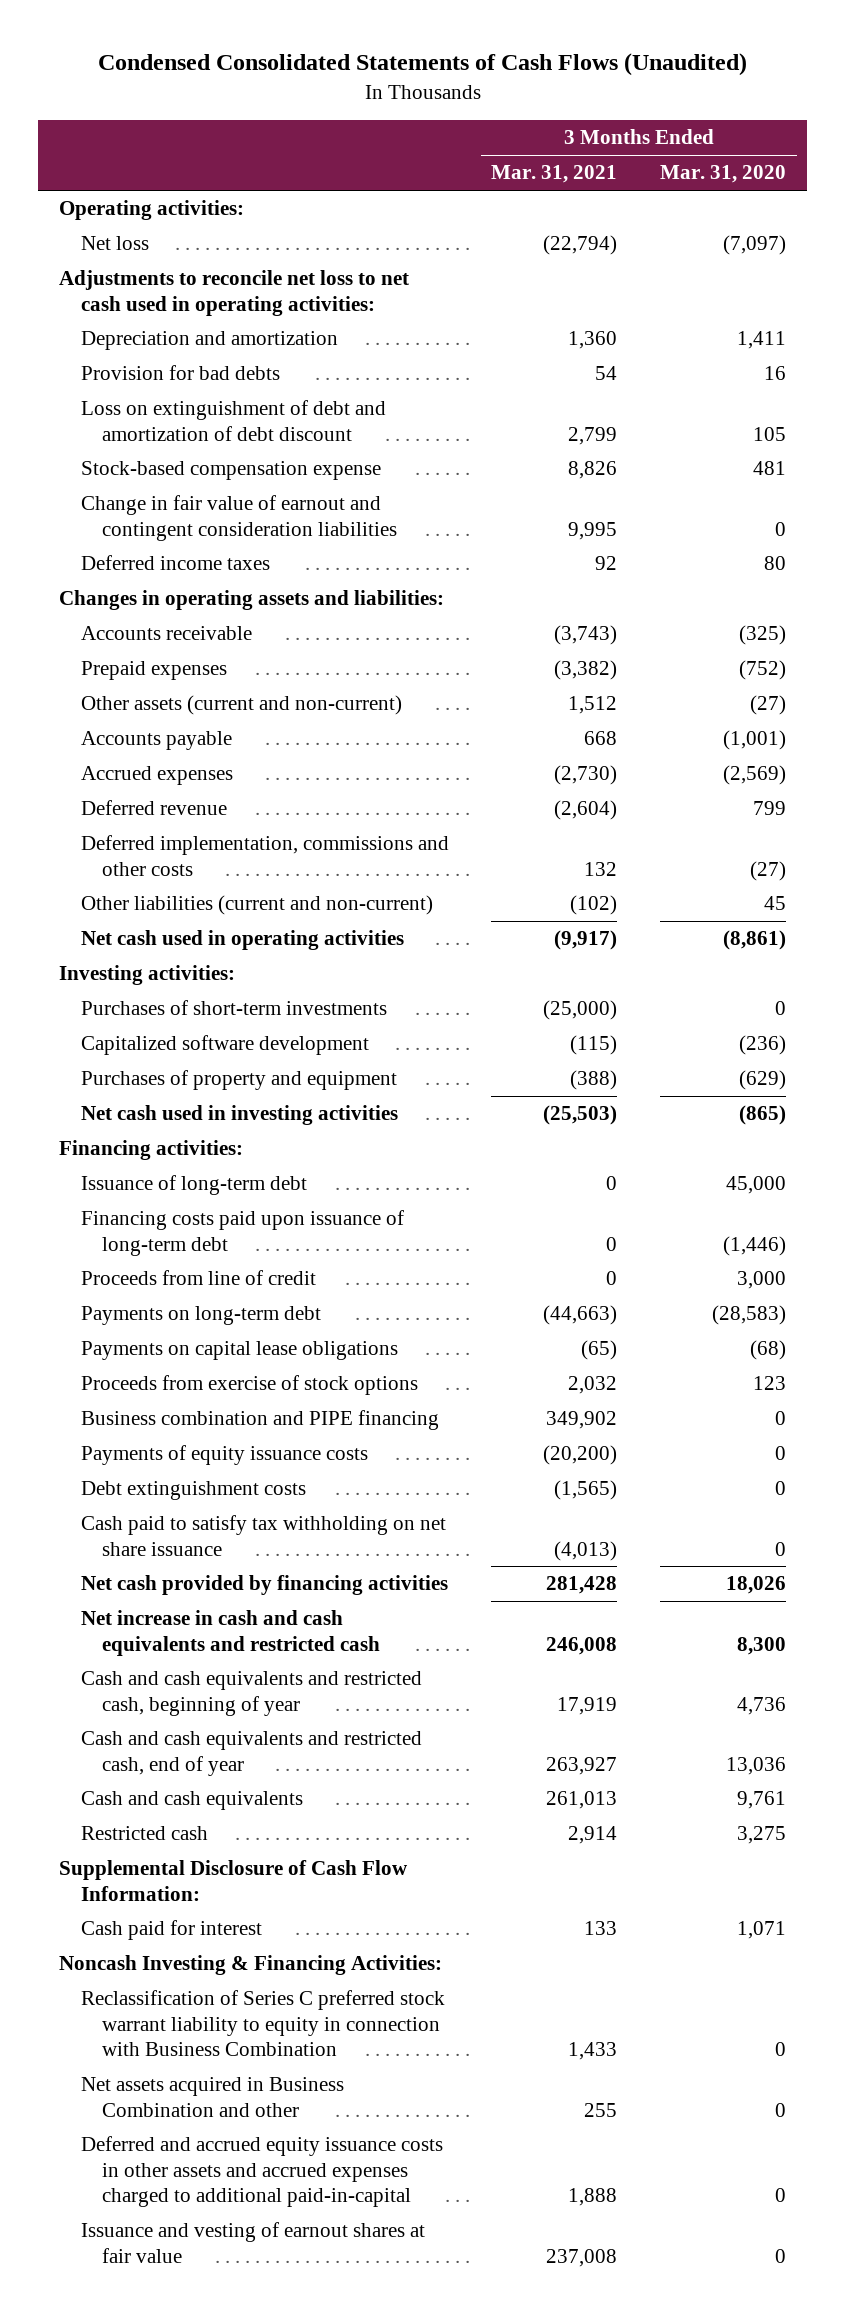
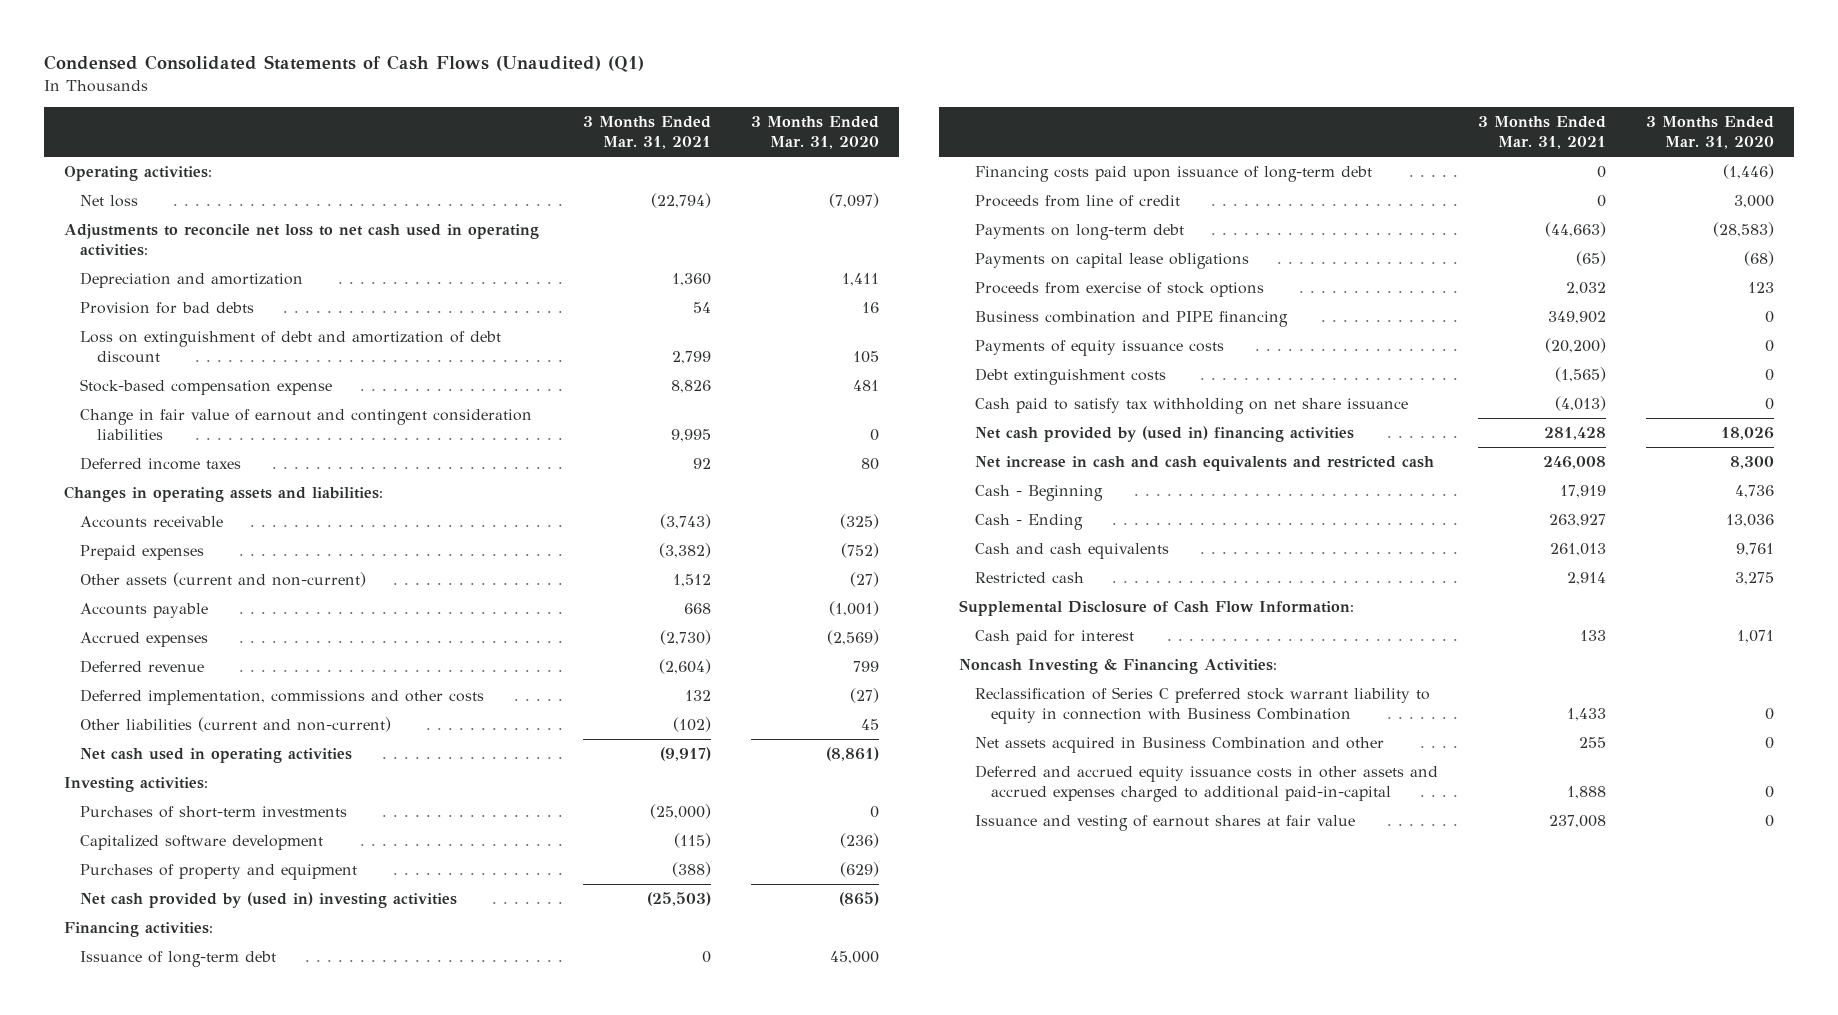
[97,53,747,77] Condensed Consolidated Statements of Cash Flows (Unaudited) -> [44,55,645,73] Condensed Consolidated Statements of Cash Flows (Unaudited) (Q1)
[80,1105,398,1126] Net cash used in investing activities -> [80,892,458,909] Net cash provided by (used in) investing activities
[80,1575,448,1596] Net cash provided by financing activities -> [975,426,1355,443] Net cash provided by (used in) financing activities
[80,1671,422,1716] Cash and cash equivalents and restricted cash, beginning of year -> [975,485,1104,502] Cash - Beginning
[80,1731,422,1776] Cash and cash equivalents and restricted cash, end of year -> [975,514,1084,531] Cash - Ending

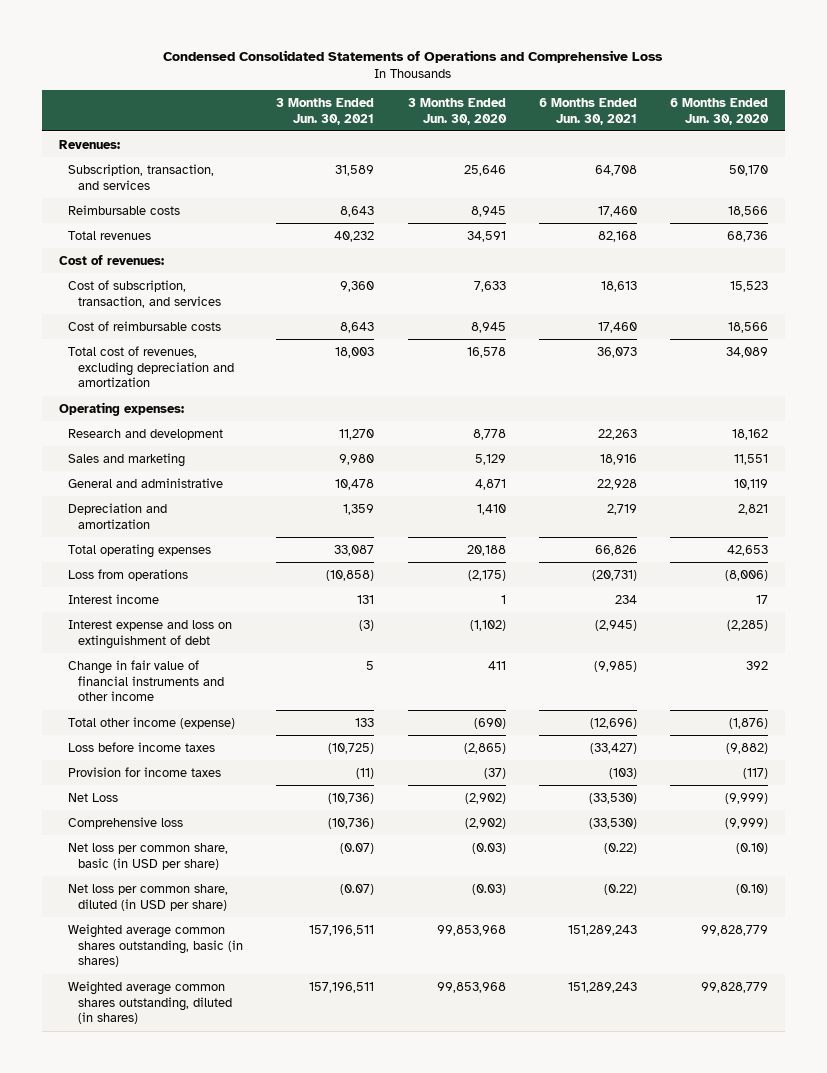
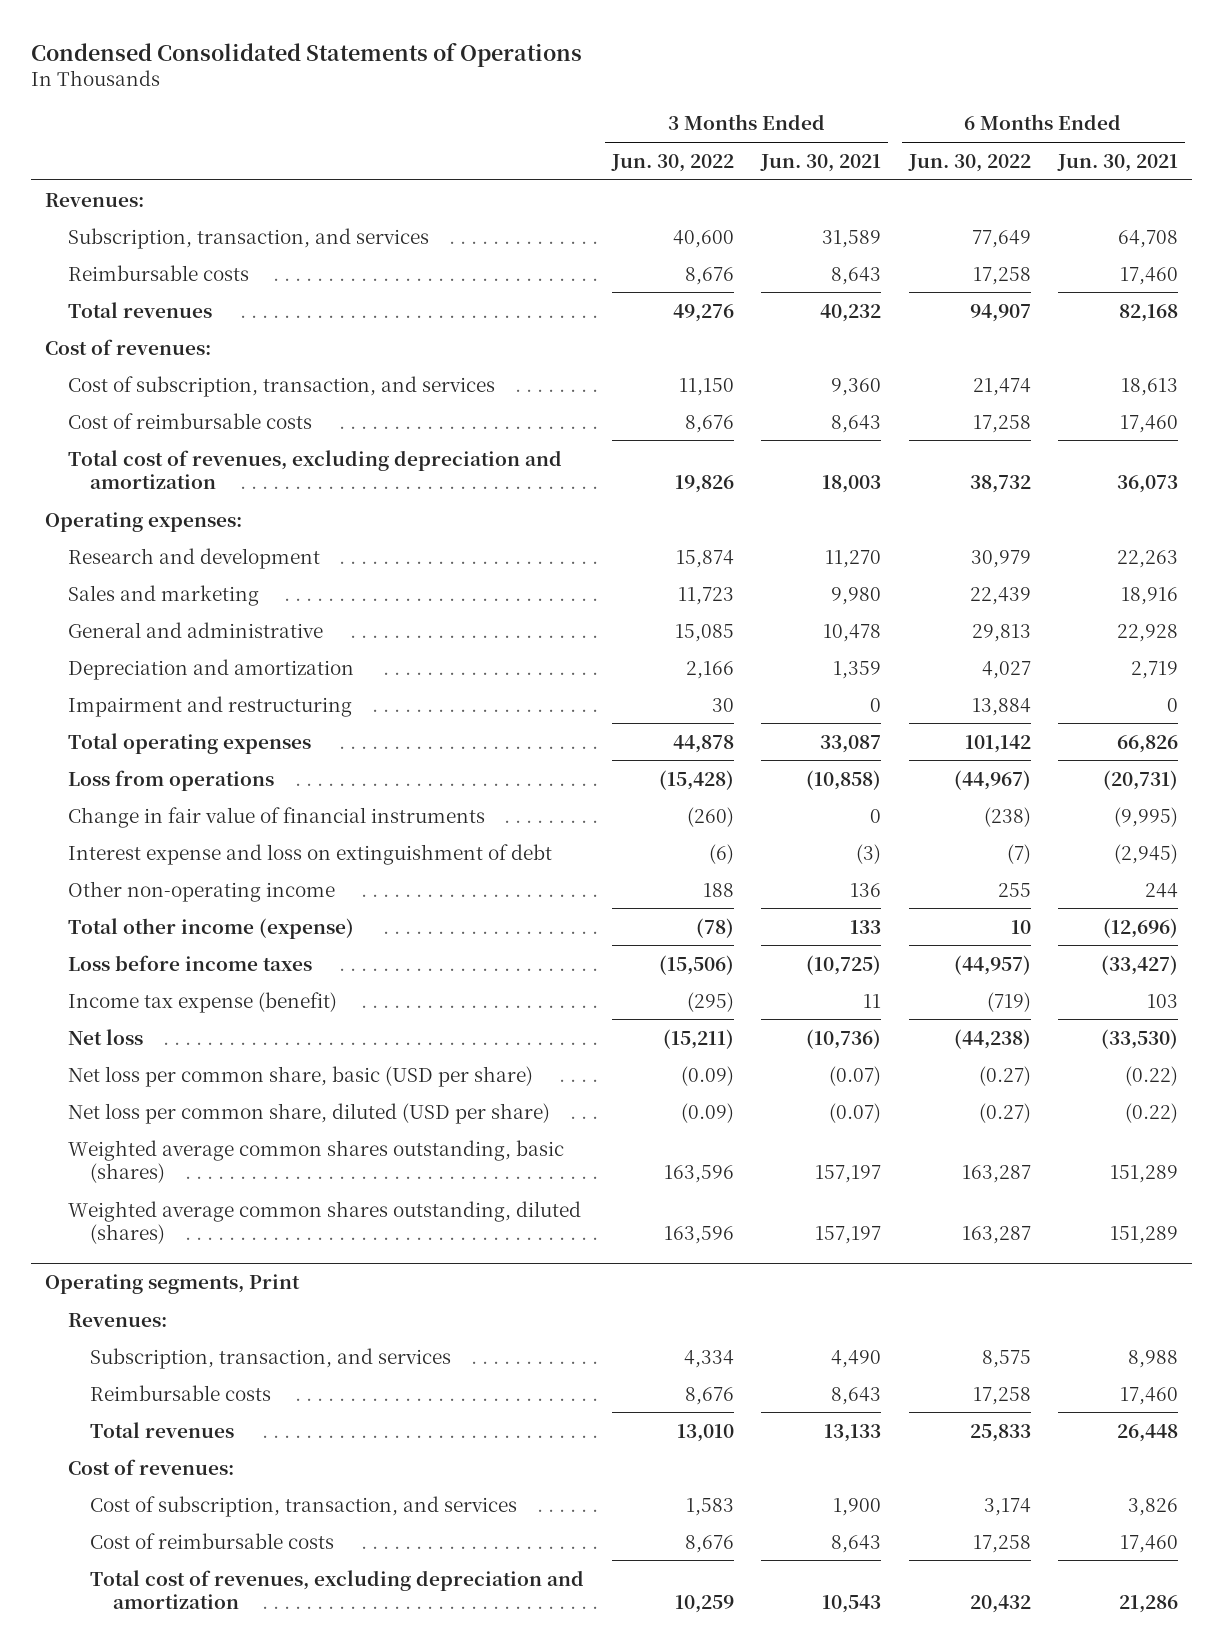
[163,50,664,64] Condensed Consolidated Statements of Operations and Comprehensive Loss -> [31,42,583,67] Condensed Consolidated Statements of Operations
[407,97,507,125] 3 Months Ended Jun. 30, 2020 -> none
[670,97,770,125] 6 Months Ended Jun. 30, 2020 -> none
none -> [610,153,734,172] Jun. 30, 2022
none -> [907,153,1031,172] Jun. 30, 2022
none -> [67,695,352,717] Impairment and restructuring
[68,593,160,604] Interest income -> none
none -> [67,806,485,828] Change in fair value of financial instruments
[68,659,225,702] Change in fair value of financial instruments and other income -> none
none -> [67,880,335,902] Other non-operating income
[68,816,184,829] Comprehensive loss -> none
[68,766,222,777] Provision for income taxes -> [67,991,337,1013] Income tax expense (benefit)
[356,767,375,779] (11) -> [863,993,882,1008] 11
[608,767,637,779] (103) -> [1147,993,1179,1008] 103
[68,792,119,802] Net Loss -> [67,1028,143,1045] Net loss
[68,842,229,870] Net loss per common share, basic (in USD per share) -> [67,1065,533,1087] Net loss per common share, basic (USD per share)
[68,883,229,911] Net loss per common share, diluted (in USD per share) -> [67,1102,550,1124] Net loss per common share, diluted (USD per share)
[68,923,244,968] Weighted average common shares outstanding, basic (in shares) -> [67,1139,564,1184] Weighted average common shares outstanding, basic (shares)
[309,924,375,936] 157,196,511 -> [815,1165,882,1184] 157,197
[567,924,637,936] 151,289,243 -> [1110,1165,1179,1184] 151,289
[68,980,233,1025] Weighted average common shares outstanding, diluted (in shares) -> [67,1200,581,1245] Weighted average common shares outstanding, diluted (shares)
[309,981,375,993] 157,196,511 -> [815,1226,882,1245] 157,197
[567,981,637,993] 151,289,243 -> [1110,1226,1179,1245] 151,289
none -> [45,1274,301,1295] Operating segments, Print
none -> [67,1312,167,1327] Revenues:
none -> [90,1347,452,1369] Subscription, transaction, and services
none -> [90,1384,272,1401] Reimbursable costs
none -> [90,1421,235,1438] Total revenues
none -> [67,1458,234,1475] Cost of revenues:
none -> [90,1495,518,1517] Cost of subscription, transaction, and services
none -> [90,1532,335,1549] Cost of reimbursable costs
none -> [90,1569,585,1610] Total cost of revenues, excluding depreciation and amortization

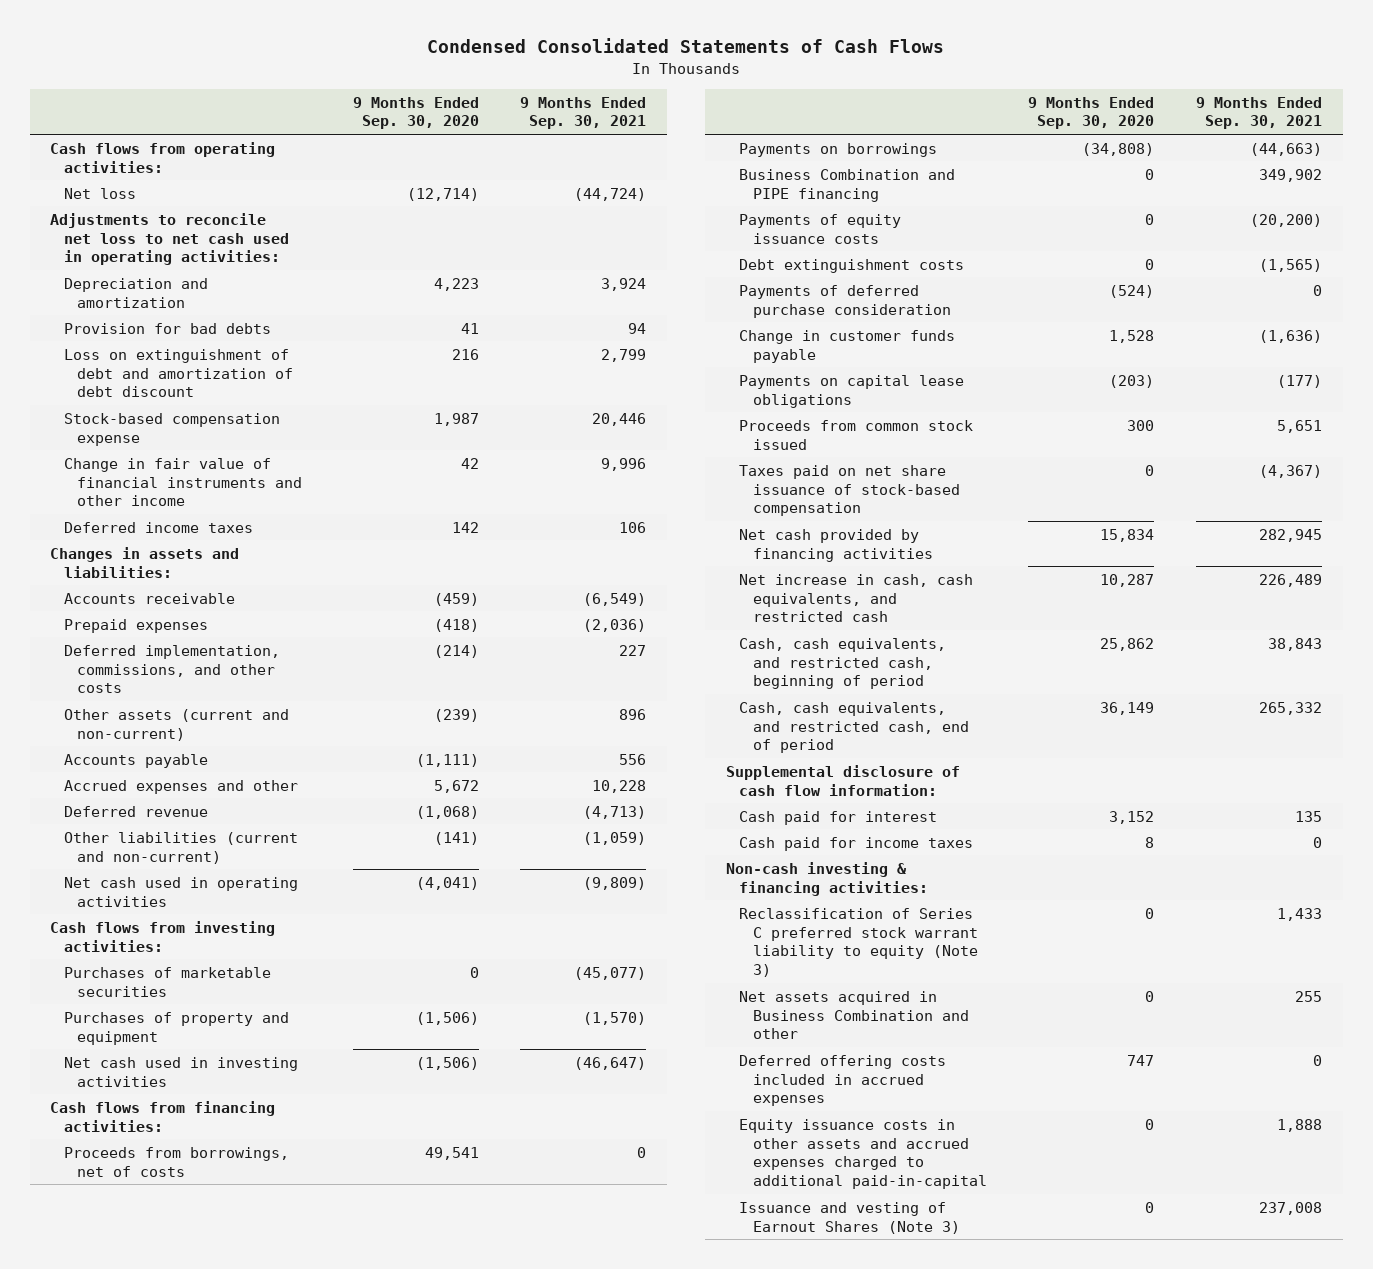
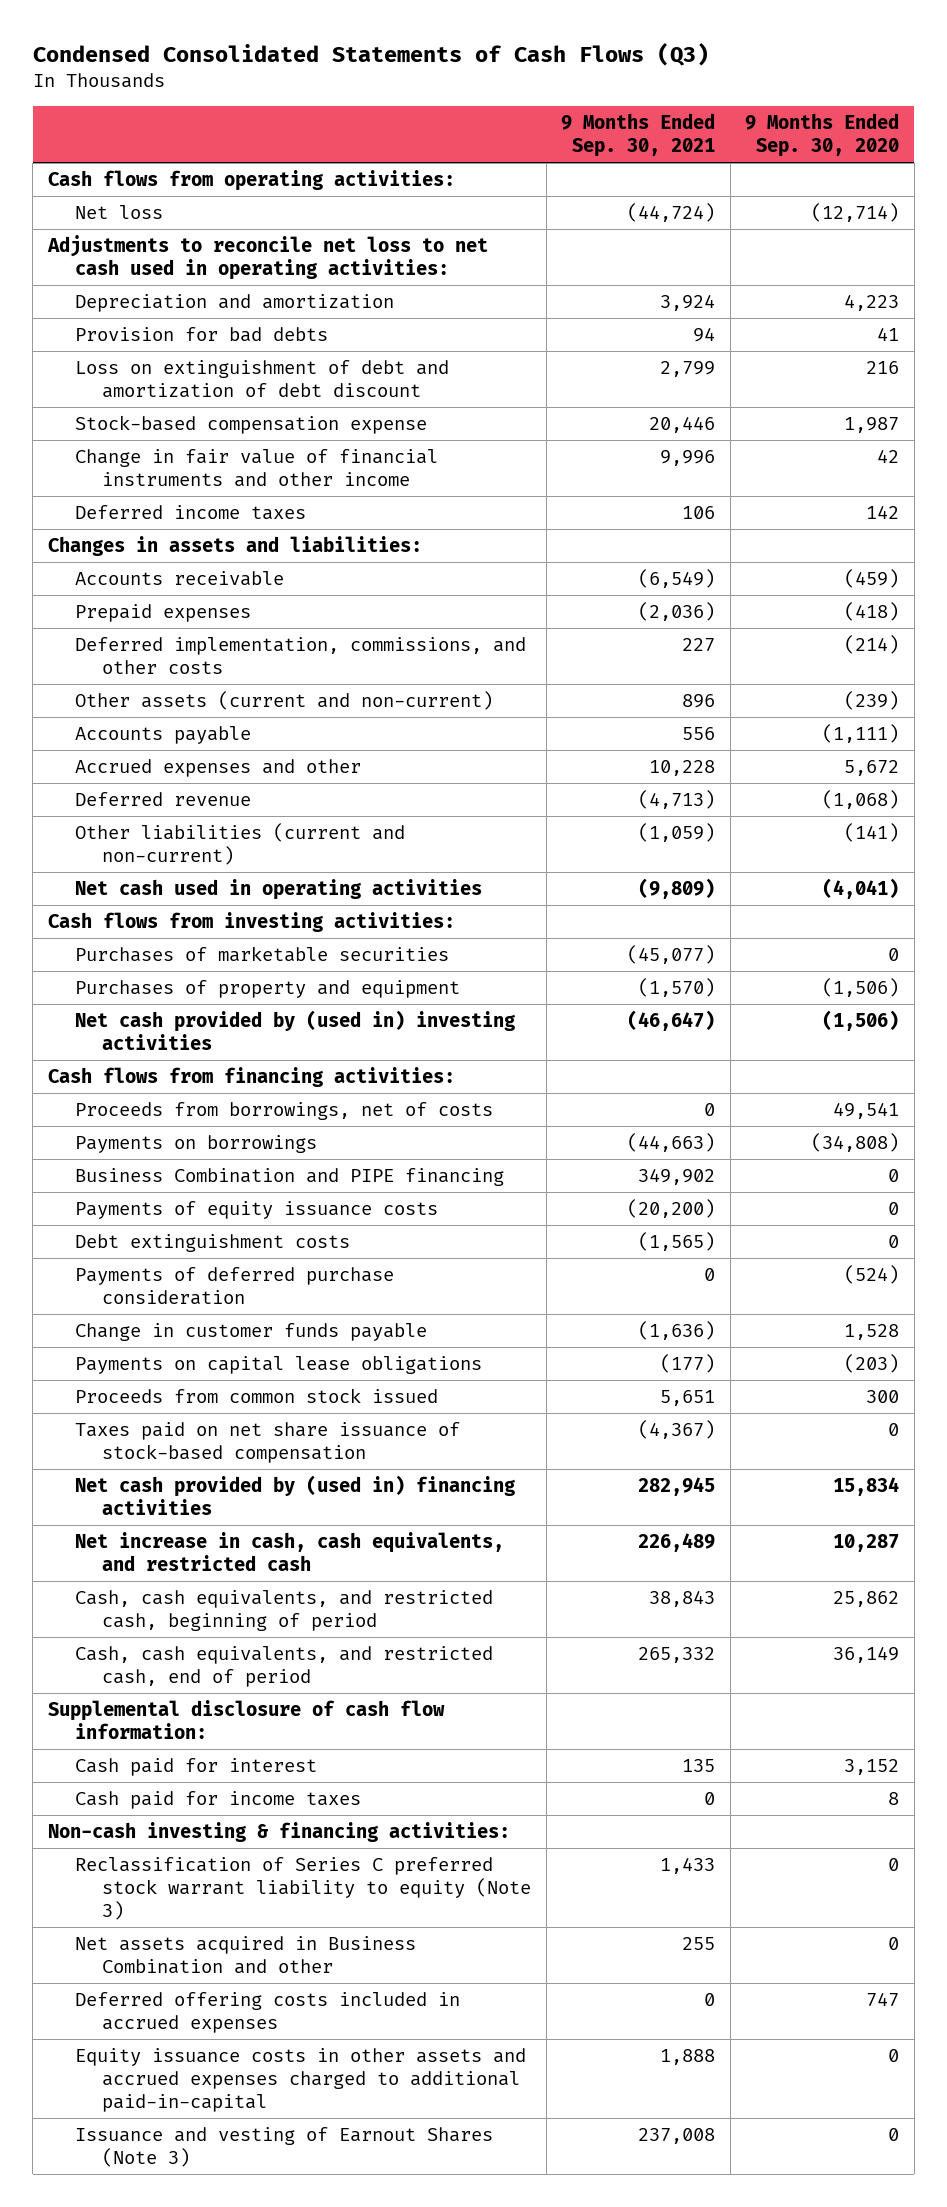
[427,38,945,54] Condensed Consolidated Statements of Cash Flows -> [32,43,709,67] Condensed Consolidated Statements of Cash Flows (Q3)
[63,1056,298,1087] Net cash used in investing activities -> [75,1009,516,1051] Net cash provided by (used in) investing activities
[739,528,933,562] Net cash provided by financing activities -> [75,1474,516,1516] Net cash provided by (used in) financing activities

